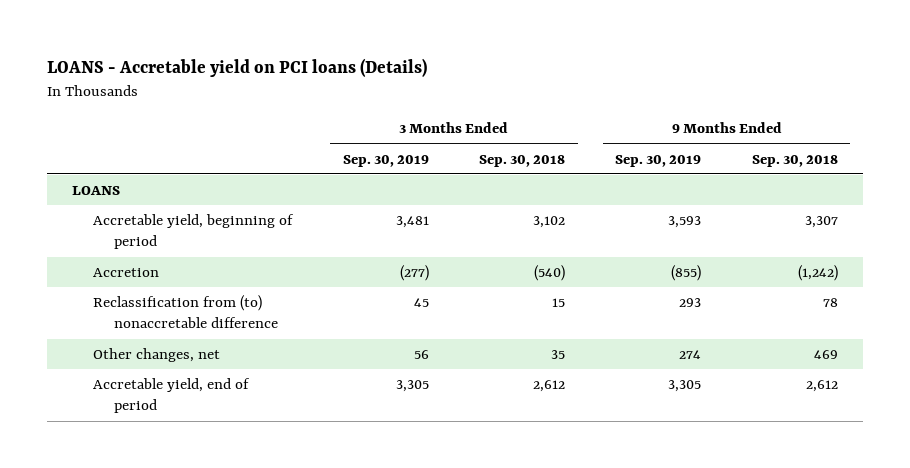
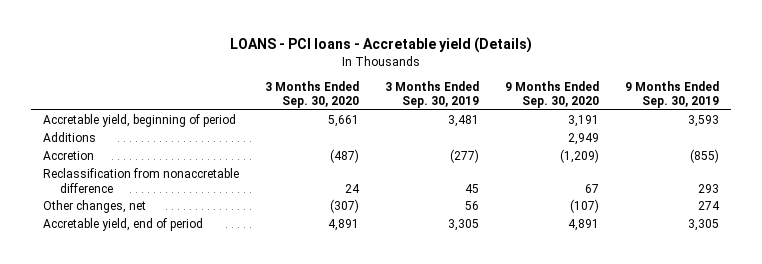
[46,58,427,78] LOANS - Accretable yield on PCI loans (Details) -> [229,37,532,54] LOANS - PCI loans - Accretable yield (Details)
[479,154,566,167] Sep. 30, 2018 -> none
[751,154,838,167] Sep. 30, 2018 -> none
none -> [265,80,360,109] 3 Months Ended Sep. 30, 2020
none -> [504,80,599,109] 9 Months Ended Sep. 30, 2020
[72,186,121,196] LOANS -> none
none -> [43,132,97,143] Additions
[93,295,279,329] Reclassification from (to) nonaccretable difference -> [43,168,240,193] Reclassification from nonaccretable difference

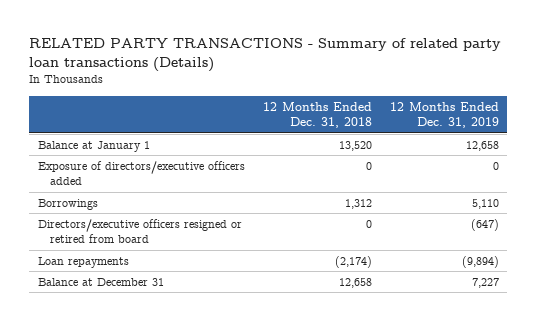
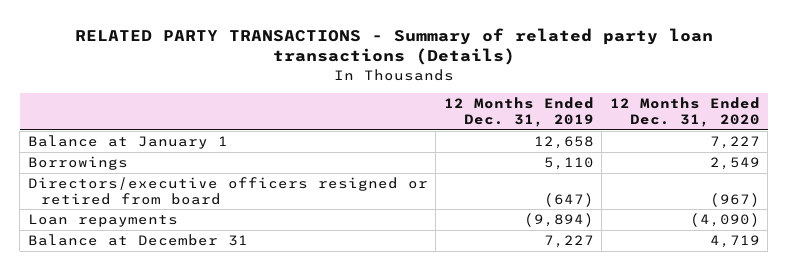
[262,101,372,129] 12 Months Ended Dec. 31, 2018 -> none
none -> [609,97,760,127] 12 Months Ended Dec. 31, 2020
[38,160,246,186] Exposure of directors/executive officers added -> none

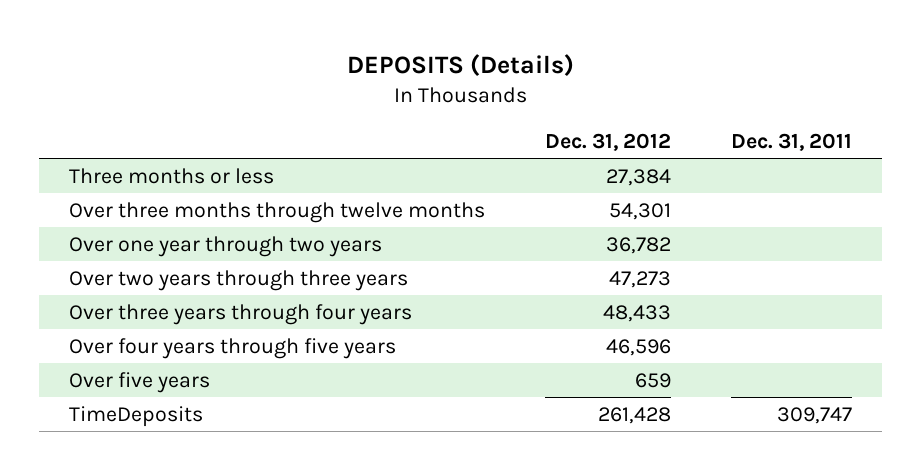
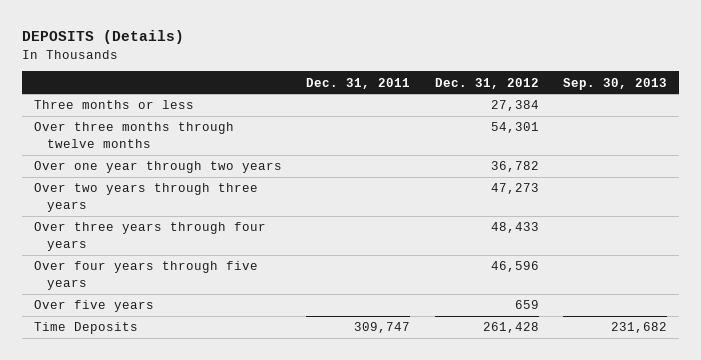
none -> [563,77,668,90] Sep. 30, 2013
[69,405,204,427] TimeDeposits -> [33,322,138,335] Time Deposits

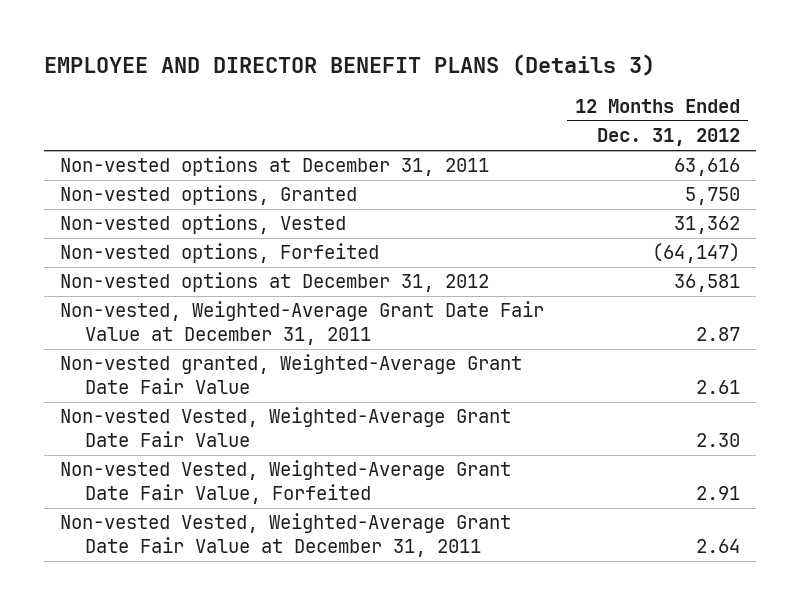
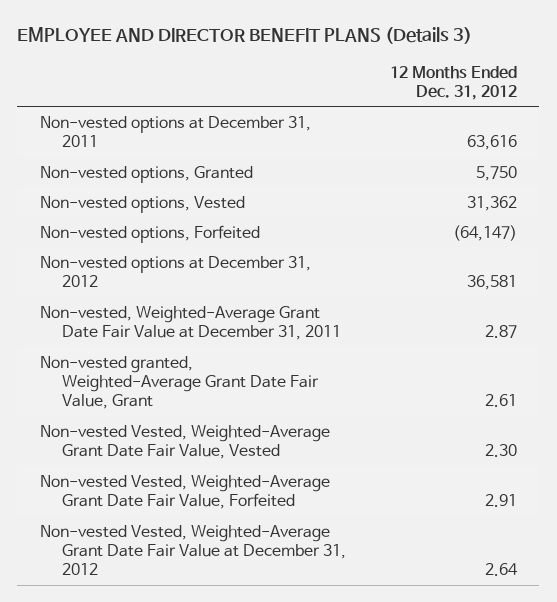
[59,354,522,394] Non-vested granted, Weighted-Average Grant Date Fair Value -> [39,355,320,409] Non-vested granted, Weighted-Average Grant Date Fair Value, Grant
[59,407,511,447] Non-vested Vested, Weighted-Average Grant Date Fair Value -> [39,424,330,459] Non-vested Vested, Weighted-Average Grant Date Fair Value, Vested
[59,513,511,557] Non-vested Vested, Weighted-Average Grant Date Fair Value at December 31, 2011 -> [39,524,347,575] Non-vested Vested, Weighted-Average Grant Date Fair Value at December 31, 2012

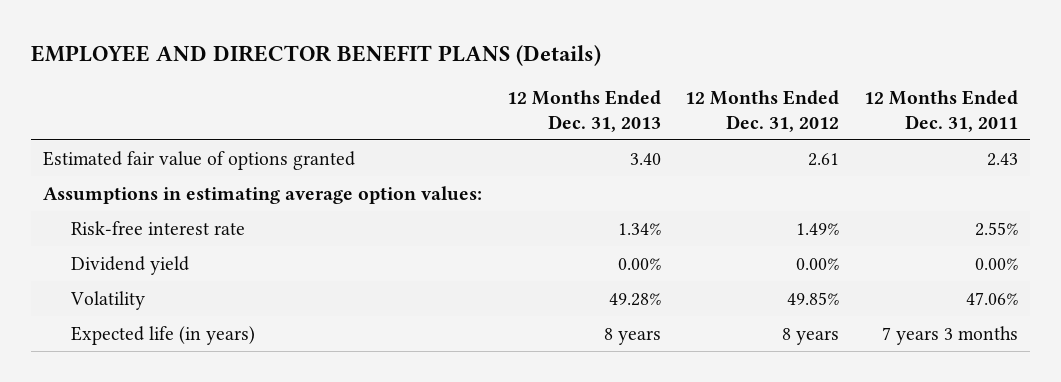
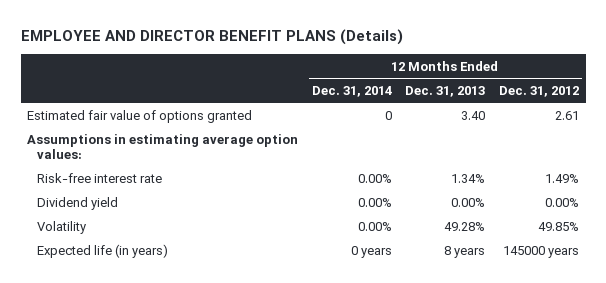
[863,90,1018,132] 12 Months Ended Dec. 31, 2011 -> none
none -> [311,85,392,97] Dec. 31, 2014
[782,327,840,345] 8 years -> [502,245,579,258] 145000 years

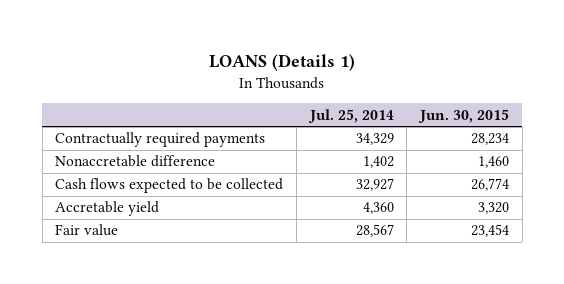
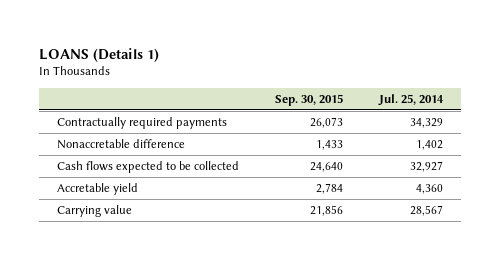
[418,108,510,123] Jun. 30, 2015 -> none
none -> [275,93,344,106] Sep. 30, 2015
[55,224,119,237] Fair value -> [57,204,133,217] Carrying value

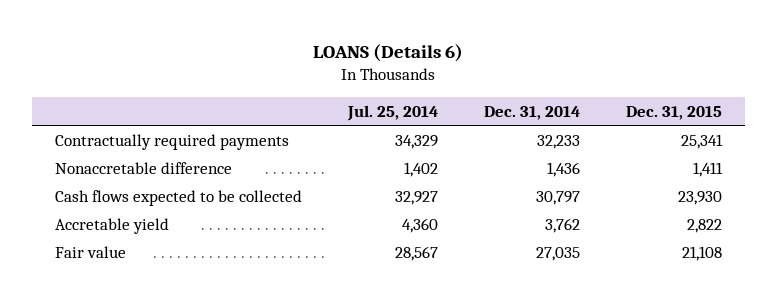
[39,47,160,62] LOANS (Details 1) -> [313,43,464,62] LOANS (Details 6)
[275,93,344,106] Sep. 30, 2015 -> none
none -> [483,105,580,120] Dec. 31, 2014
none -> [625,105,722,120] Dec. 31, 2015
[57,204,133,217] Carrying value -> [54,245,126,258] Fair value

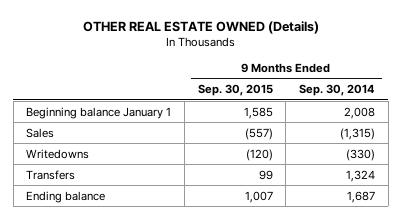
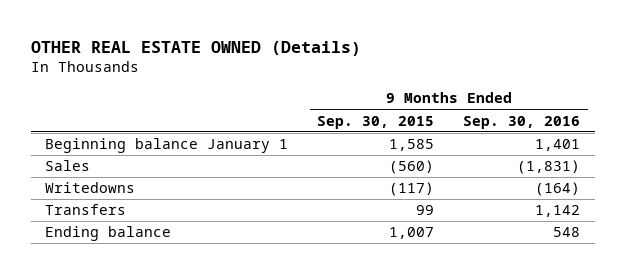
[299,84,376,97] Sep. 30, 2014 -> none
none -> [463,115,581,129] Sep. 30, 2016
[244,127,273,140] (557) -> [389,160,435,175] (560)
[245,148,273,161] (120) -> [389,182,435,197] (117)

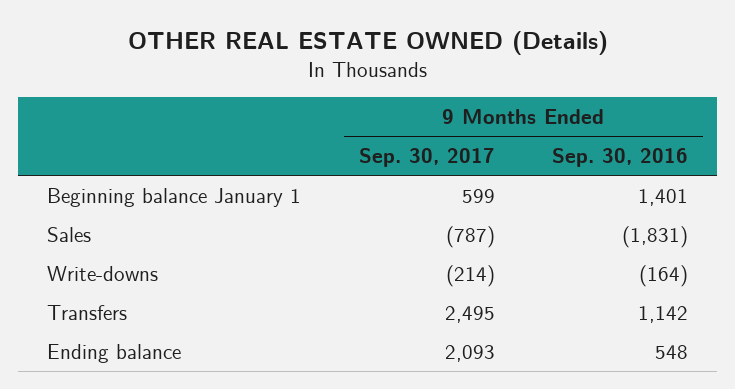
[317,115,435,129] Sep. 30, 2015 -> none
none -> [358,147,495,167] Sep. 30, 2017
[45,182,136,194] Writedowns -> [46,265,158,281] Write-downs

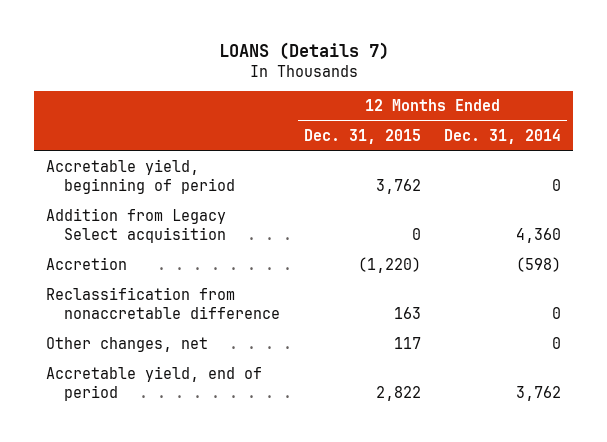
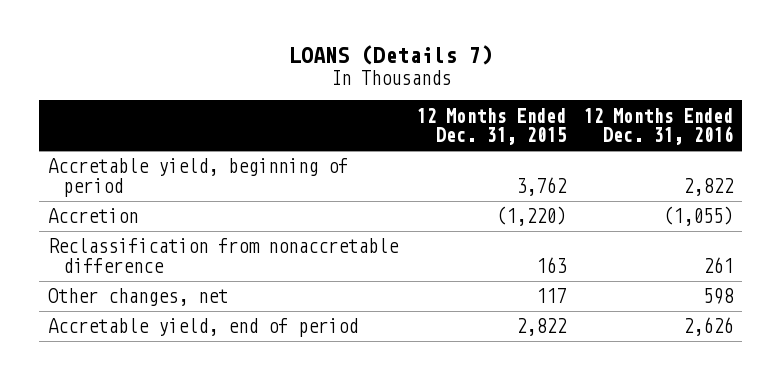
[444,129,562,145] Dec. 31, 2014 -> none
none -> [583,107,734,146] 12 Months Ended Dec. 31, 2016
[45,208,227,244] Addition from Legacy Select acquisition -> none

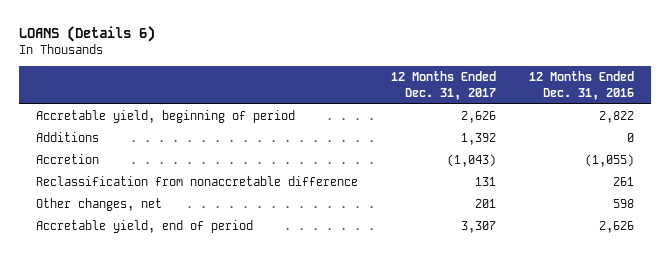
[288,45,493,66] LOANS (Details 7) -> [19,25,156,42] LOANS (Details 6)
[415,107,566,146] 12 Months Ended Dec. 31, 2015 -> none
none -> [391,71,497,100] 12 Months Ended Dec. 31, 2017
none -> [35,132,99,143] Additions

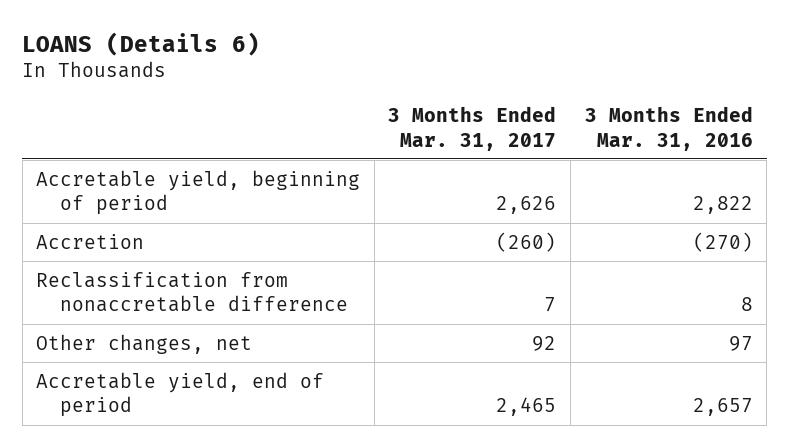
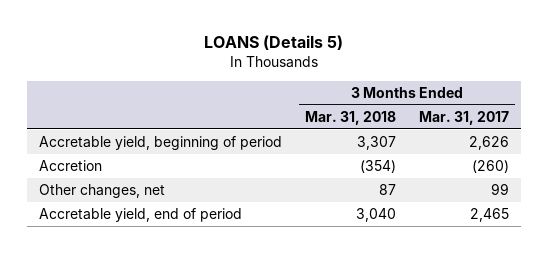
[22,31,261,56] LOANS (Details 6) -> [203,35,343,51] LOANS (Details 5)
[584,105,753,151] 3 Months Ended Mar. 31, 2016 -> none
none -> [304,110,396,125] Mar. 31, 2018
[36,271,348,313] Reclassification from nonaccretable difference -> none
[532,335,557,351] 92 -> [491,183,510,196] 99

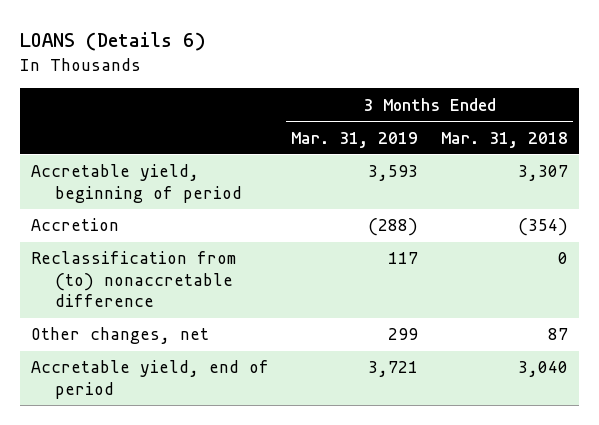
[203,35,343,51] LOANS (Details 5) -> [19,32,206,52] LOANS (Details 6)
[419,110,510,125] Mar. 31, 2017 -> none
none -> [291,131,419,148] Mar. 31, 2019
none -> [31,251,237,308] Reclassification from (to) nonaccretable difference

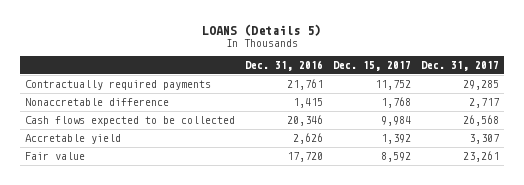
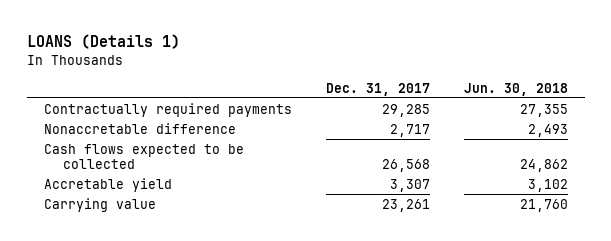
[202,23,322,36] LOANS (Details 5) -> [26,34,180,50] LOANS (Details 1)
[245,60,324,72] Dec. 31, 2016 -> none
[333,61,412,72] Dec. 15, 2017 -> none
none -> [463,82,568,96] Jun. 30, 2018
[25,152,86,161] Fair value -> [43,197,156,212] Carrying value

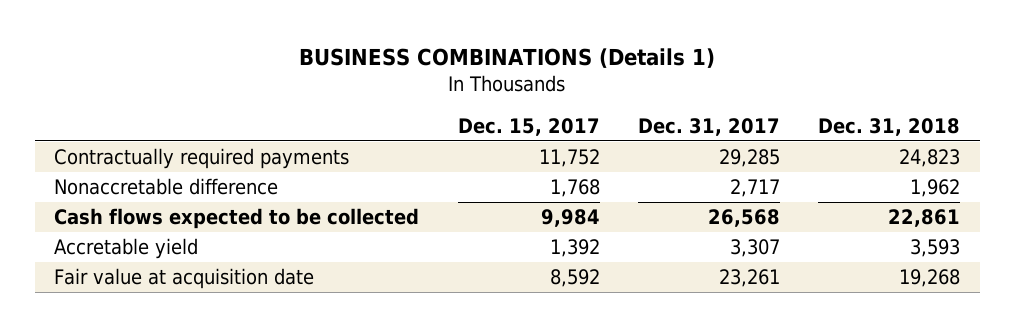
[26,34,180,50] LOANS (Details 1) -> [299,48,716,69] BUSINESS COMBINATIONS (Details 1)
[463,82,568,96] Jun. 30, 2018 -> none
none -> [457,117,600,136] Dec. 15, 2017
none -> [818,117,961,136] Dec. 31, 2018
[43,197,156,212] Carrying value -> [54,267,315,289] Fair value at acquisition date

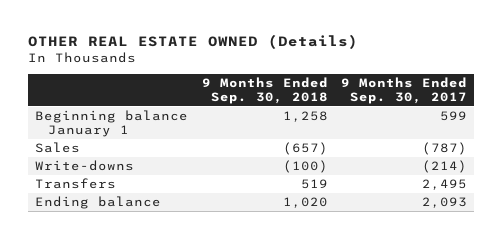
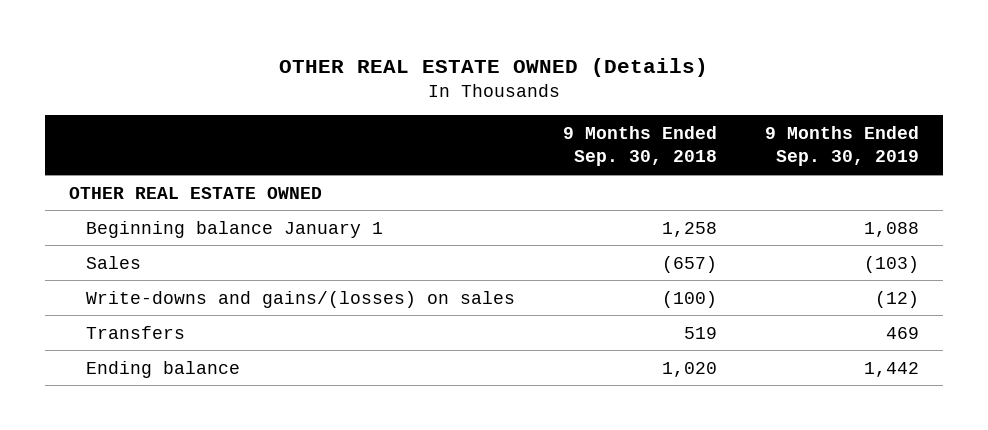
[341,76,468,105] 9 Months Ended Sep. 30, 2017 -> none
none -> [765,125,920,167] 9 Months Ended Sep. 30, 2019
none -> [68,186,322,199] OTHER REAL ESTATE OWNED
[34,159,134,171] Write-downs -> [86,290,516,308] Write-downs and gains/(losses) on sales

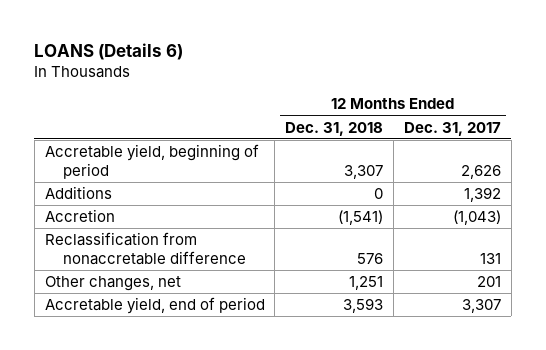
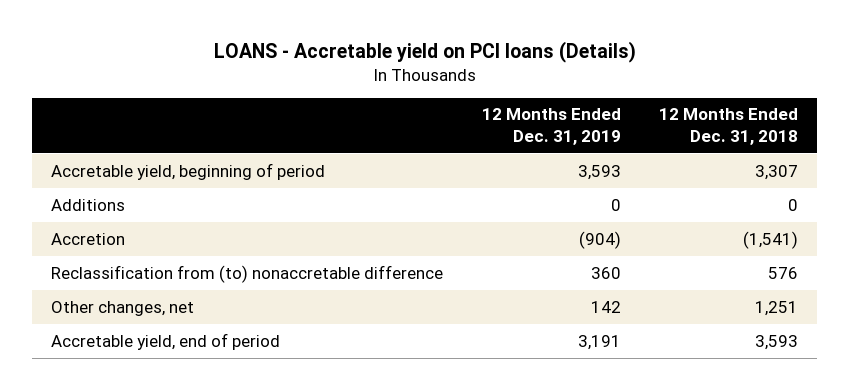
[34,43,184,61] LOANS (Details 6) -> [213,41,636,64] LOANS - Accretable yield on PCI loans (Details)
[404,121,502,136] Dec. 31, 2017 -> none
none -> [481,108,621,145] 12 Months Ended Dec. 31, 2019
[44,232,247,265] Reclassification from nonaccretable difference -> [51,264,444,283] Reclassification from (to) nonaccretable difference

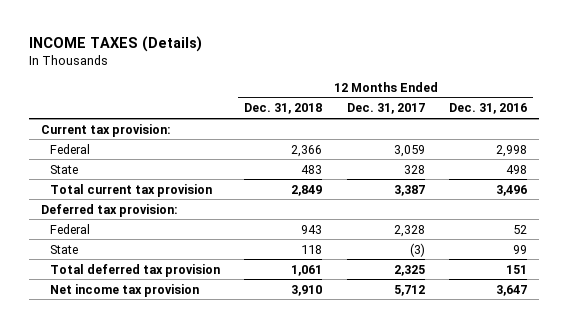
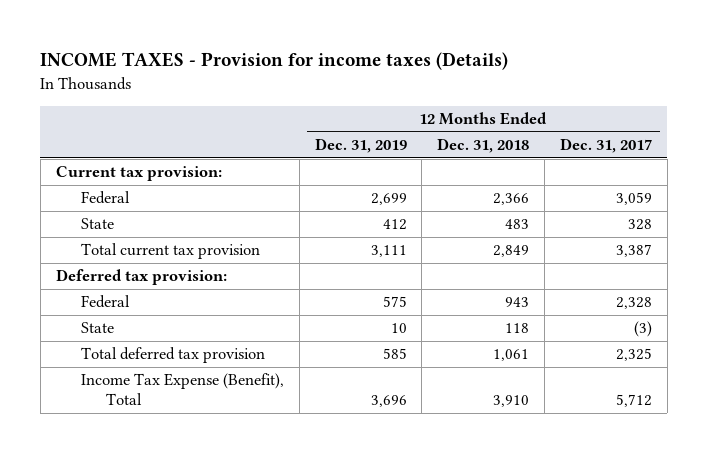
[28,36,202,53] INCOME TAXES (Details) -> [40,52,509,71] INCOME TAXES - Provision for income taxes (Details)
[449,103,528,115] Dec. 31, 2016 -> none
none -> [314,137,407,153] Dec. 31, 2019
[49,283,199,297] Net income tax provision -> [80,373,284,406] Income Tax Expense (Benefit), Total

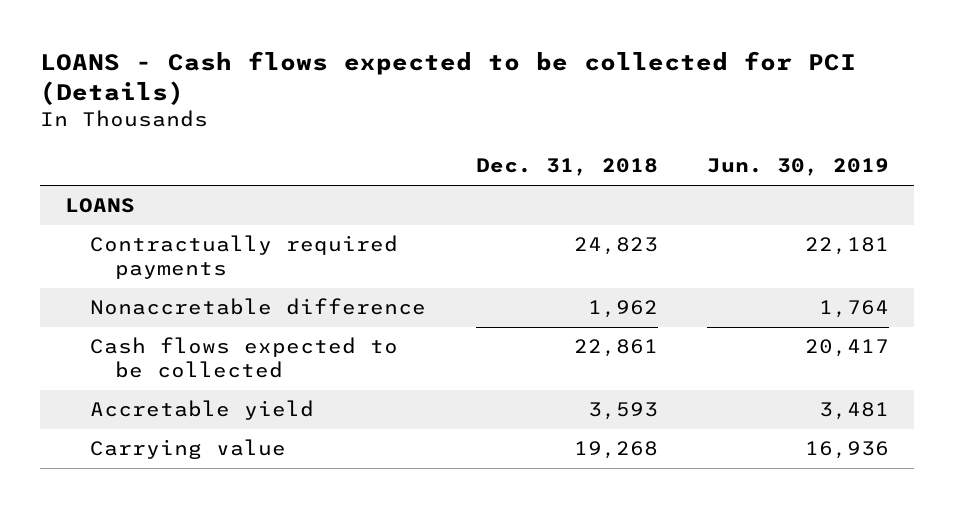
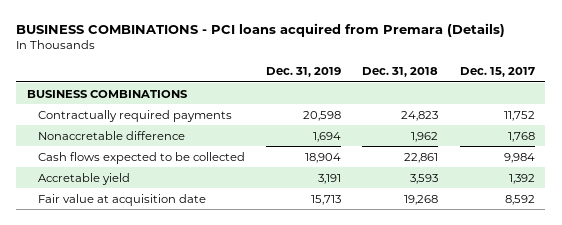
[39,50,856,106] LOANS - Cash flows expected to be collected for PCI (Details) -> [16,22,506,37] BUSINESS COMBINATIONS - PCI loans acquired from Premara (Details)
[707,158,890,177] Jun. 30, 2019 -> none
none -> [266,67,342,78] Dec. 31, 2019
none -> [459,67,535,78] Dec. 15, 2017
[64,198,135,214] LOANS -> none
none -> [26,89,188,98] BUSINESS COMBINATIONS
[89,439,286,460] Carrying value -> [37,193,206,206] Fair value at acquisition date

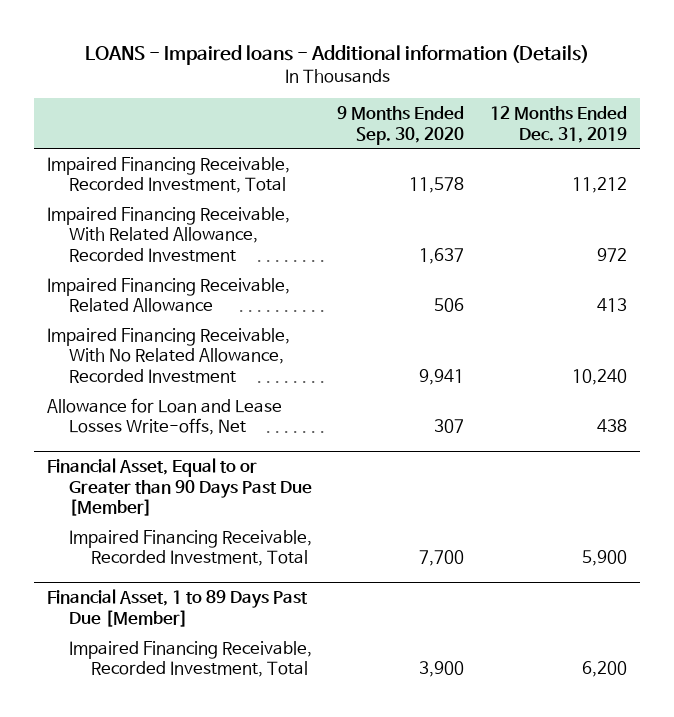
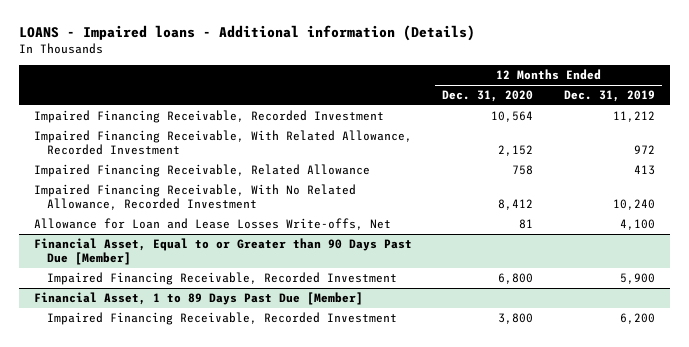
[337,105,465,145] 9 Months Ended Sep. 30, 2020 -> none
none -> [442,90,534,103] Dec. 31, 2020
[47,156,291,194] Impaired Financing Receivable, Recorded Investment, Total -> [33,110,384,124] Impaired Financing Receivable, Recorded Investment
[596,419,627,433] 438 -> [619,219,655,231] 4,100
[68,529,312,567] Impaired Financing Receivable, Recorded Investment, Total -> [47,272,398,286] Impaired Financing Receivable, Recorded Investment
[68,640,312,678] Impaired Financing Receivable, Recorded Investment, Total -> [47,312,398,326] Impaired Financing Receivable, Recorded Investment

